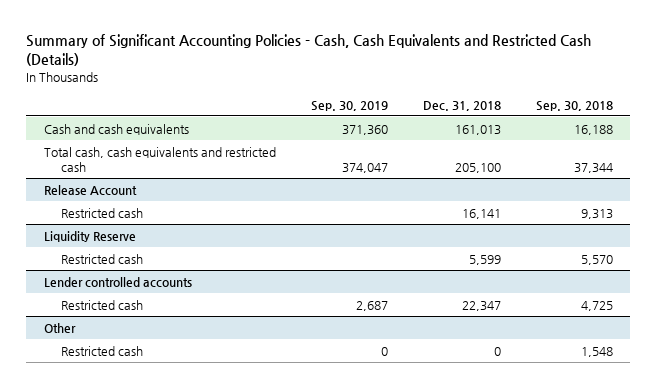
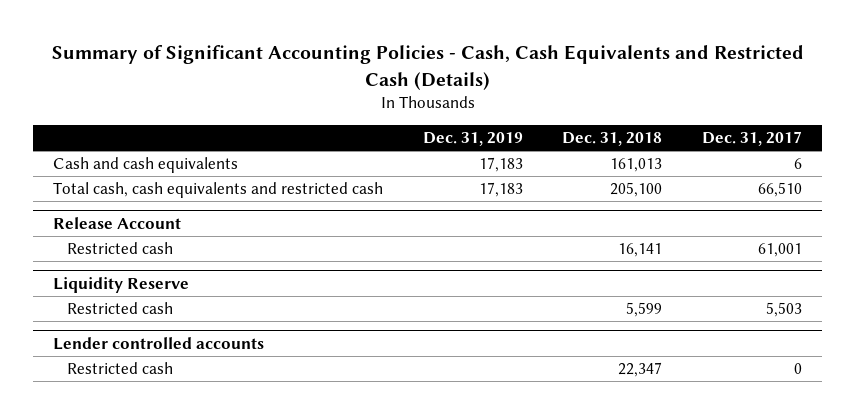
[310,100,388,111] Sep. 30, 2019 -> none
[535,100,613,111] Sep. 30, 2018 -> none
none -> [422,132,523,147] Dec. 31, 2019
none -> [702,131,803,147] Dec. 31, 2017
[43,322,76,333] Other -> none
[60,345,143,356] Restricted cash -> none

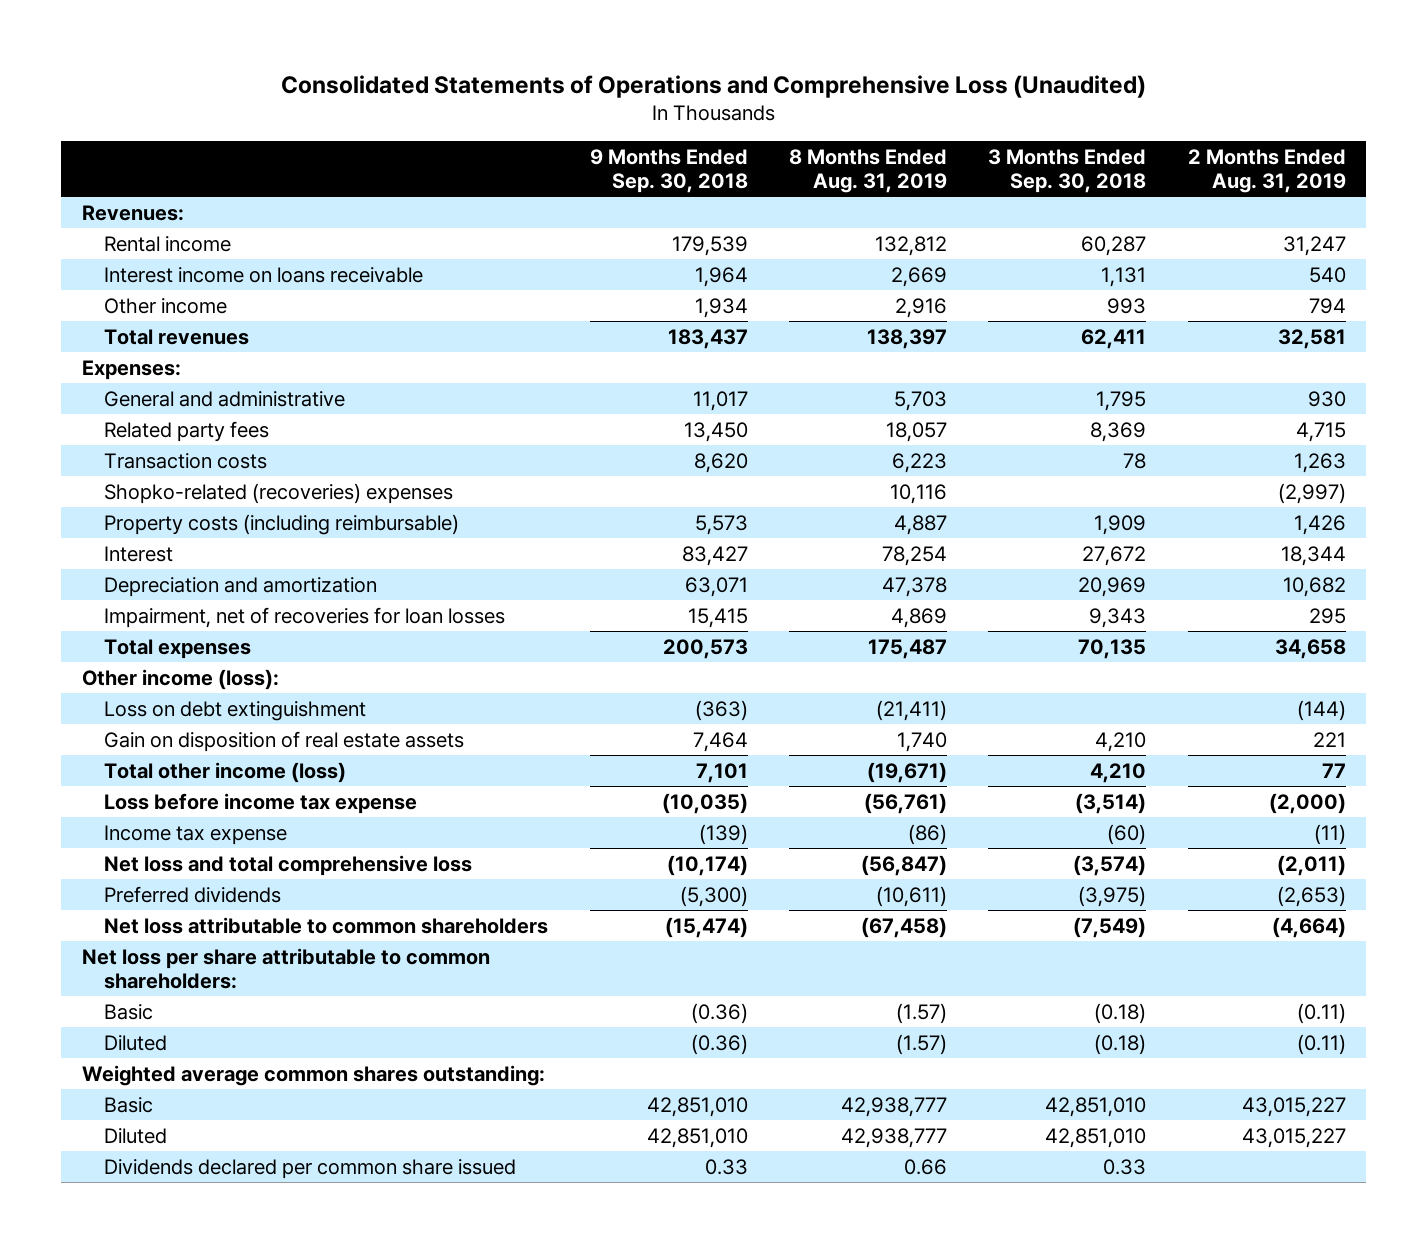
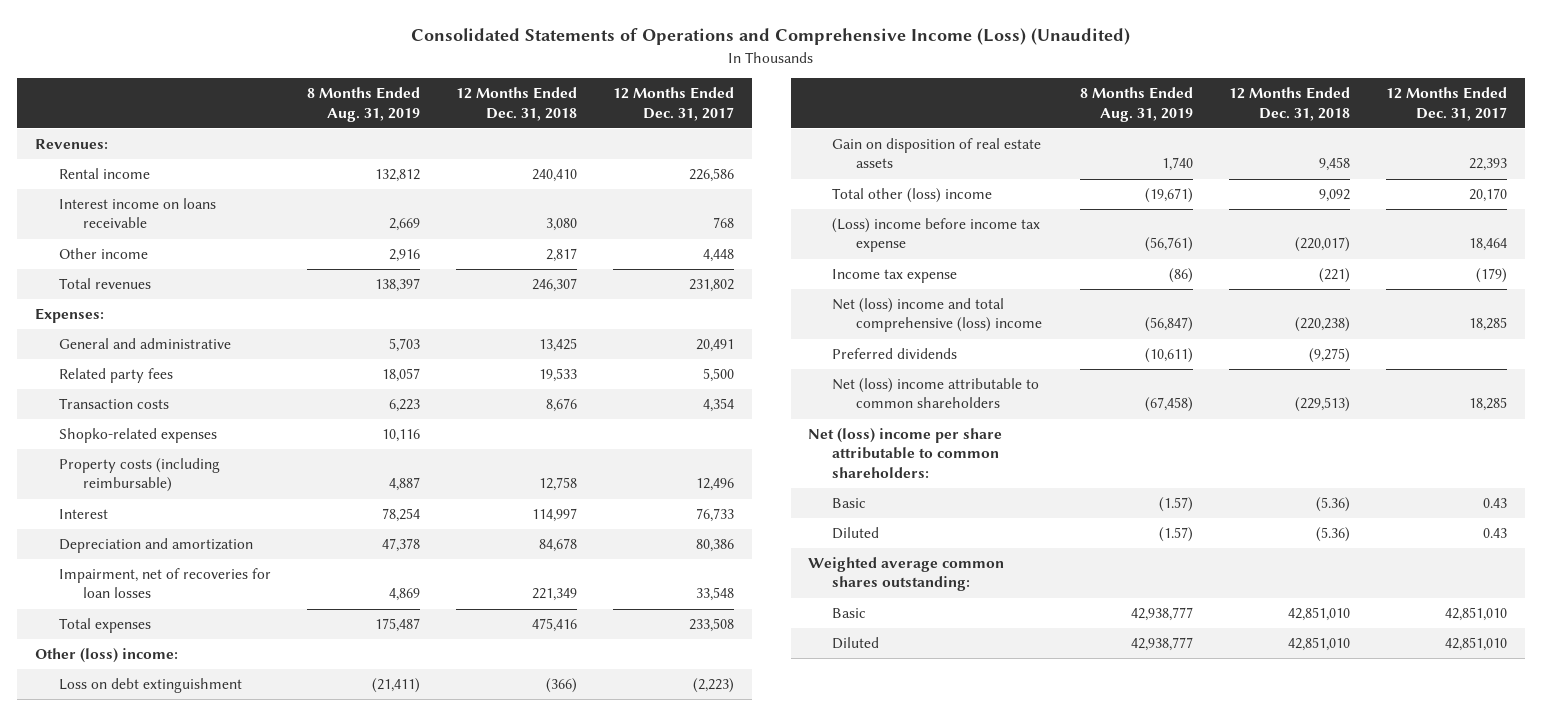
[280,74,1146,98] Consolidated Statements of Operations and Comprehensive Loss (Unaudited) -> [411,28,1131,46] Consolidated Statements of Operations and Comprehensive Income (Loss) (Unaudited)
[589,148,748,193] 9 Months Ended Sep. 30, 2018 -> none
[988,148,1147,193] 3 Months Ended Sep. 30, 2018 -> none
[1187,148,1346,193] 2 Months Ended Aug. 31, 2019 -> none
none -> [455,87,577,121] 12 Months Ended Dec. 31, 2018
none -> [612,87,734,121] 12 Months Ended Dec. 31, 2017
[104,482,454,504] Shopko-related (recoveries) expenses -> [59,428,218,444] Shopko-related expenses
[81,668,279,690] Other income (loss): -> [35,648,179,664] Other (loss) income:
[104,761,347,783] Total other income (loss) -> [832,188,993,204] Total other (loss) income
[104,792,418,814] Loss before income tax expense -> [832,218,1041,253] (Loss) income before income tax expense
[104,854,473,876] Net loss and total comprehensive loss -> [832,298,1043,333] Net (loss) income and total comprehensive (loss) income
[104,916,549,934] Net loss attributable to common shareholders -> [832,378,1040,409] Net (loss) income attributable to common shareholders
[81,947,490,989] Net loss per share attributable to common shareholders: -> [808,428,1003,478] Net (loss) income per share attributable to common shareholders:
[104,1158,517,1179] Dividends declared per common share issued -> none

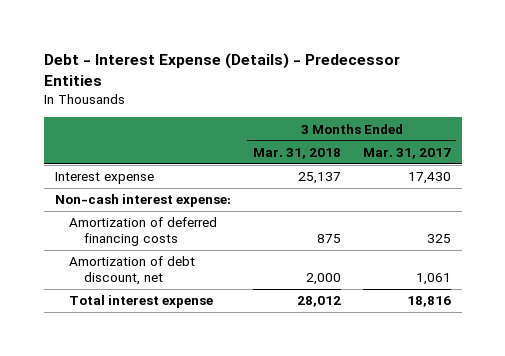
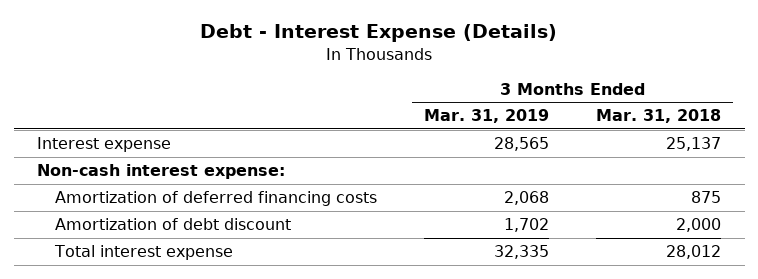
[43,52,400,86] Debt - Interest Expense (Details) - Predecessor Entities -> [200,24,558,43] Debt - Interest Expense (Details)
[362,147,451,159] Mar. 31, 2017 -> none
none -> [424,109,550,124] Mar. 31, 2019
[69,256,196,286] Amortization of debt discount, net -> [55,218,292,231] Amortization of debt discount

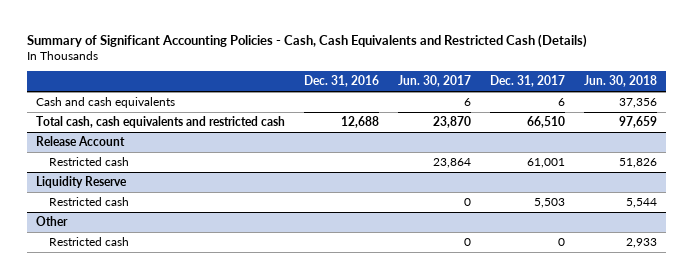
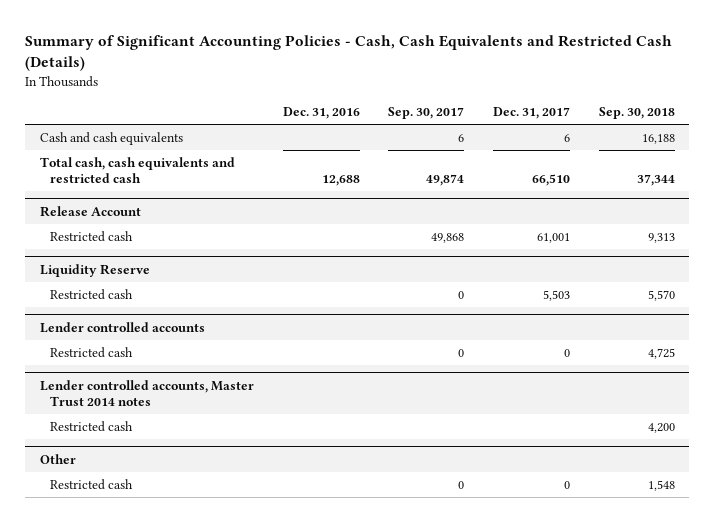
[398,75,472,88] Jun. 30, 2017 -> none
[583,75,657,88] Jun. 30, 2018 -> none
none -> [388,107,465,120] Sep. 30, 2017
none -> [598,107,675,120] Sep. 30, 2018
none -> [39,321,205,333] Lender controlled accounts
none -> [50,346,134,358] Restricted cash
none -> [39,379,254,406] Lender controlled accounts, Master Trust 2014 notes
none -> [50,420,134,432] Restricted cash

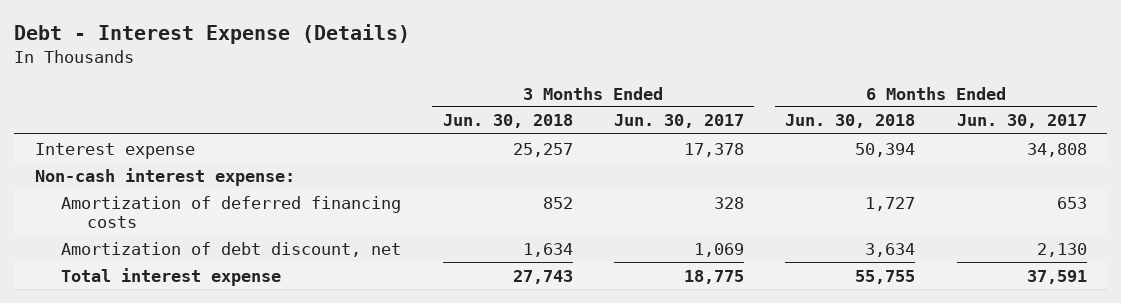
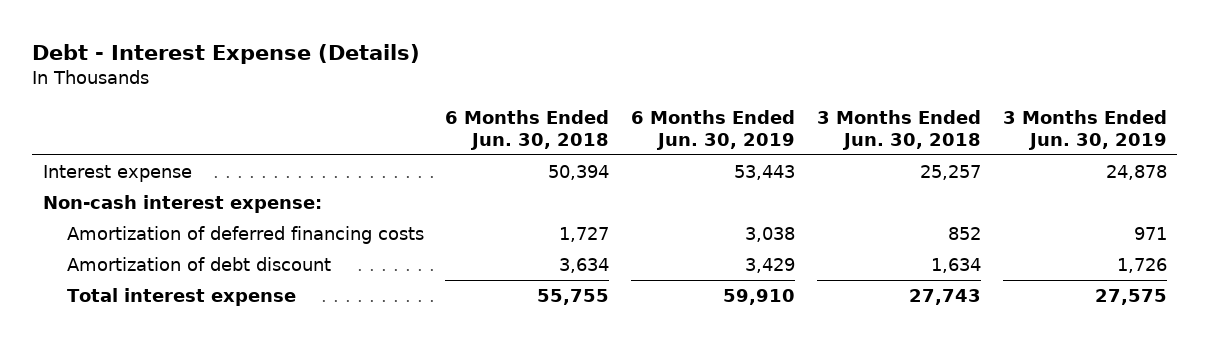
[613,114,744,129] Jun. 30, 2017 -> none
[956,114,1087,129] Jun. 30, 2017 -> none
none -> [631,110,796,150] 6 Months Ended Jun. 30, 2019
none -> [1002,110,1167,150] 3 Months Ended Jun. 30, 2019
[61,241,402,257] Amortization of debt discount, net -> [66,257,331,272] Amortization of debt discount

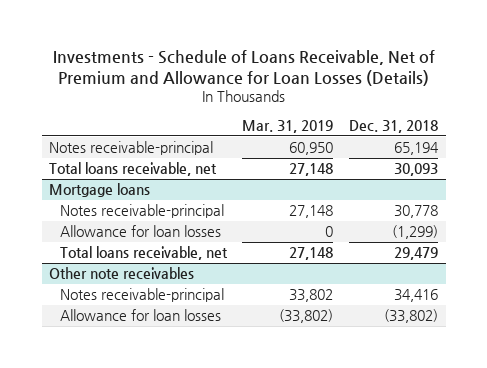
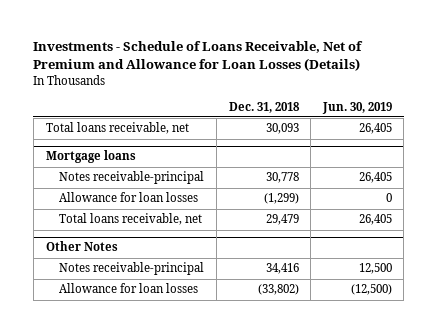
[242,119,334,133] Mar. 31, 2019 -> none
none -> [321,101,392,114] Jun. 30, 2019
[49,141,214,156] Notes receivable-principal -> none
[49,267,195,280] Other note receivables -> [45,241,118,252] Other Notes

